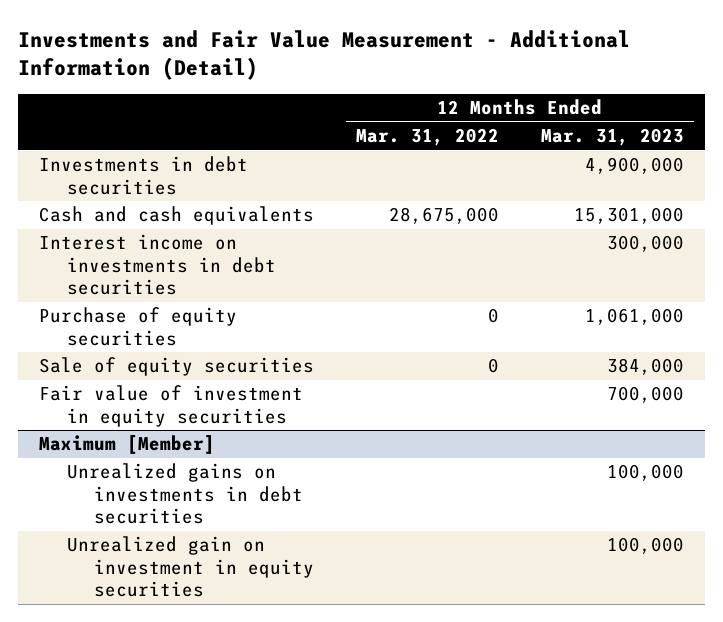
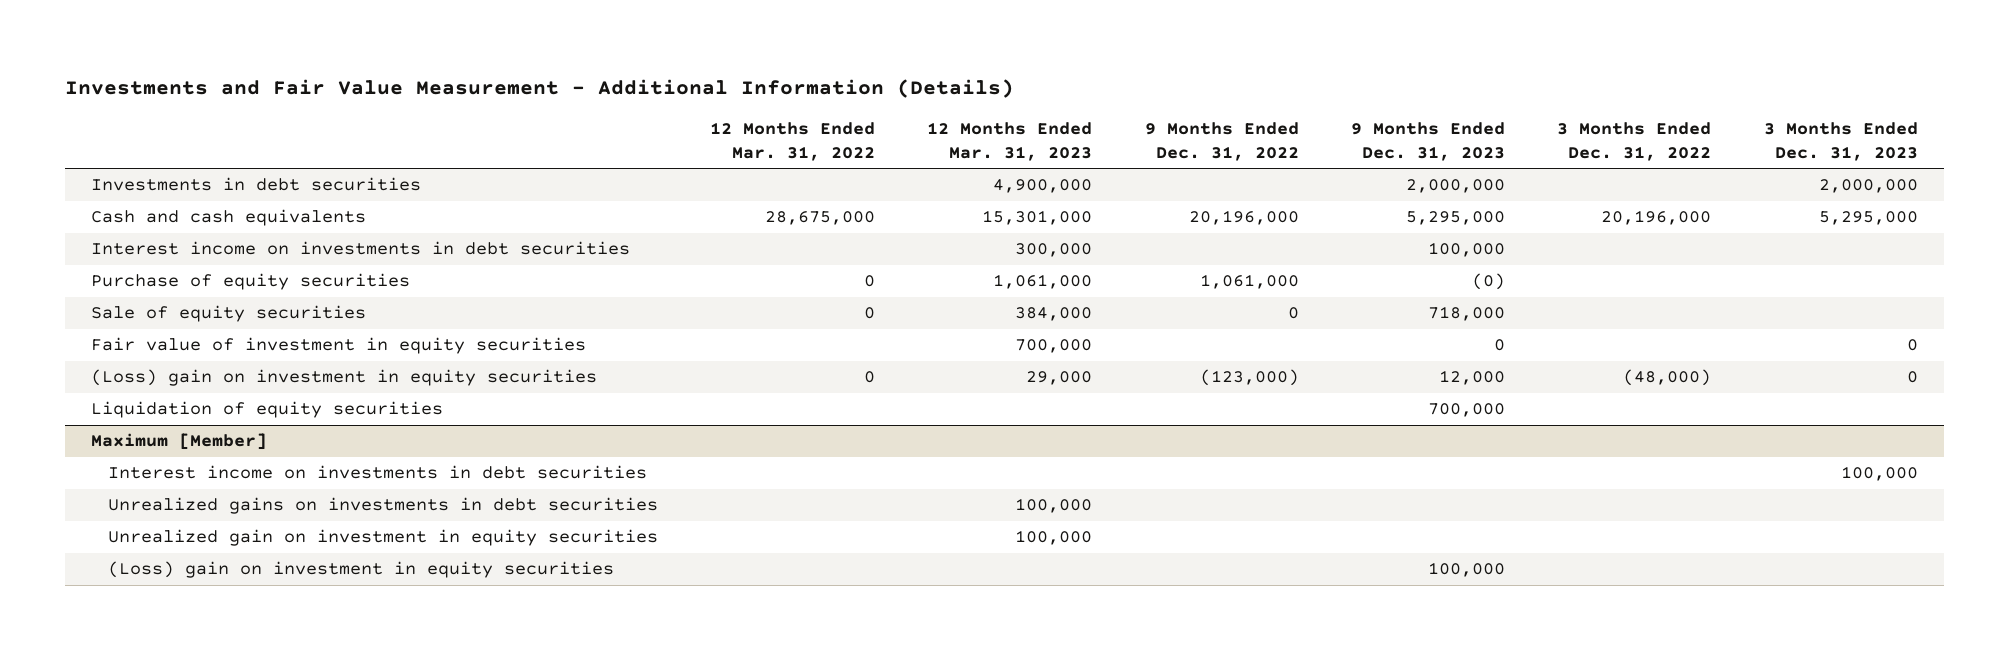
[18,29,631,81] Investments and Fair Value Measurement - Additional Information (Detail) -> [65,79,1015,99] Investments and Fair Value Measurement - Additional Information (Details)
none -> [1144,122,1299,161] 9 Months Ended Dec. 31, 2022
none -> [1351,122,1506,161] 9 Months Ended Dec. 31, 2023
none -> [1557,122,1712,161] 3 Months Ended Dec. 31, 2022
none -> [1763,122,1918,161] 3 Months Ended Dec. 31, 2023
none -> [91,369,598,387] (Loss) gain on investment in equity securities
none -> [91,401,444,419] Liquidation of equity securities
none -> [107,465,647,480] Interest income on investments in debt securities
none -> [107,561,614,579] (Loss) gain on investment in equity securities

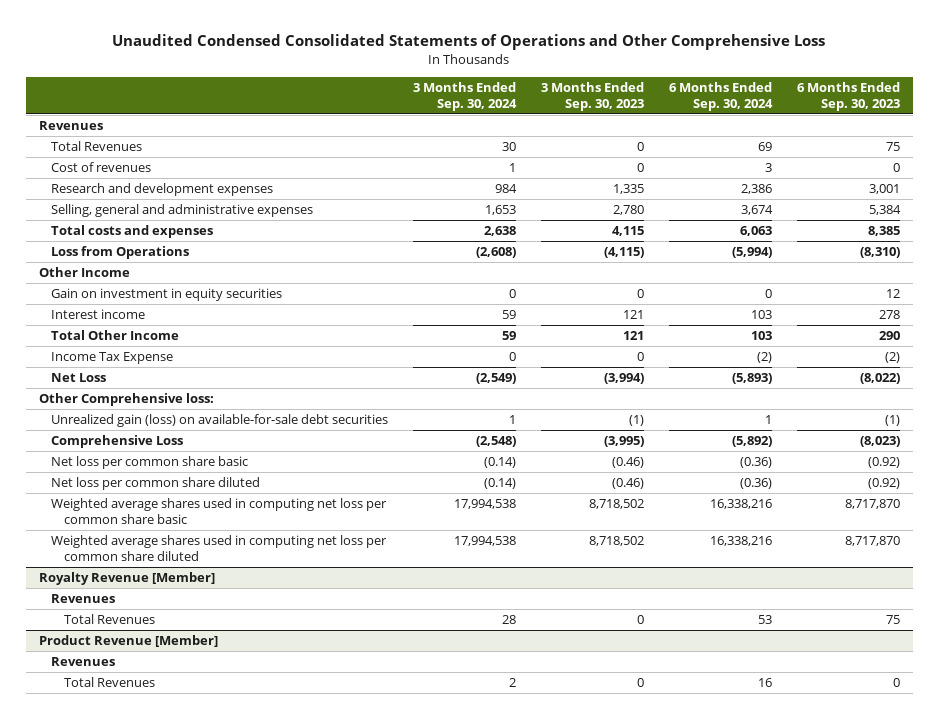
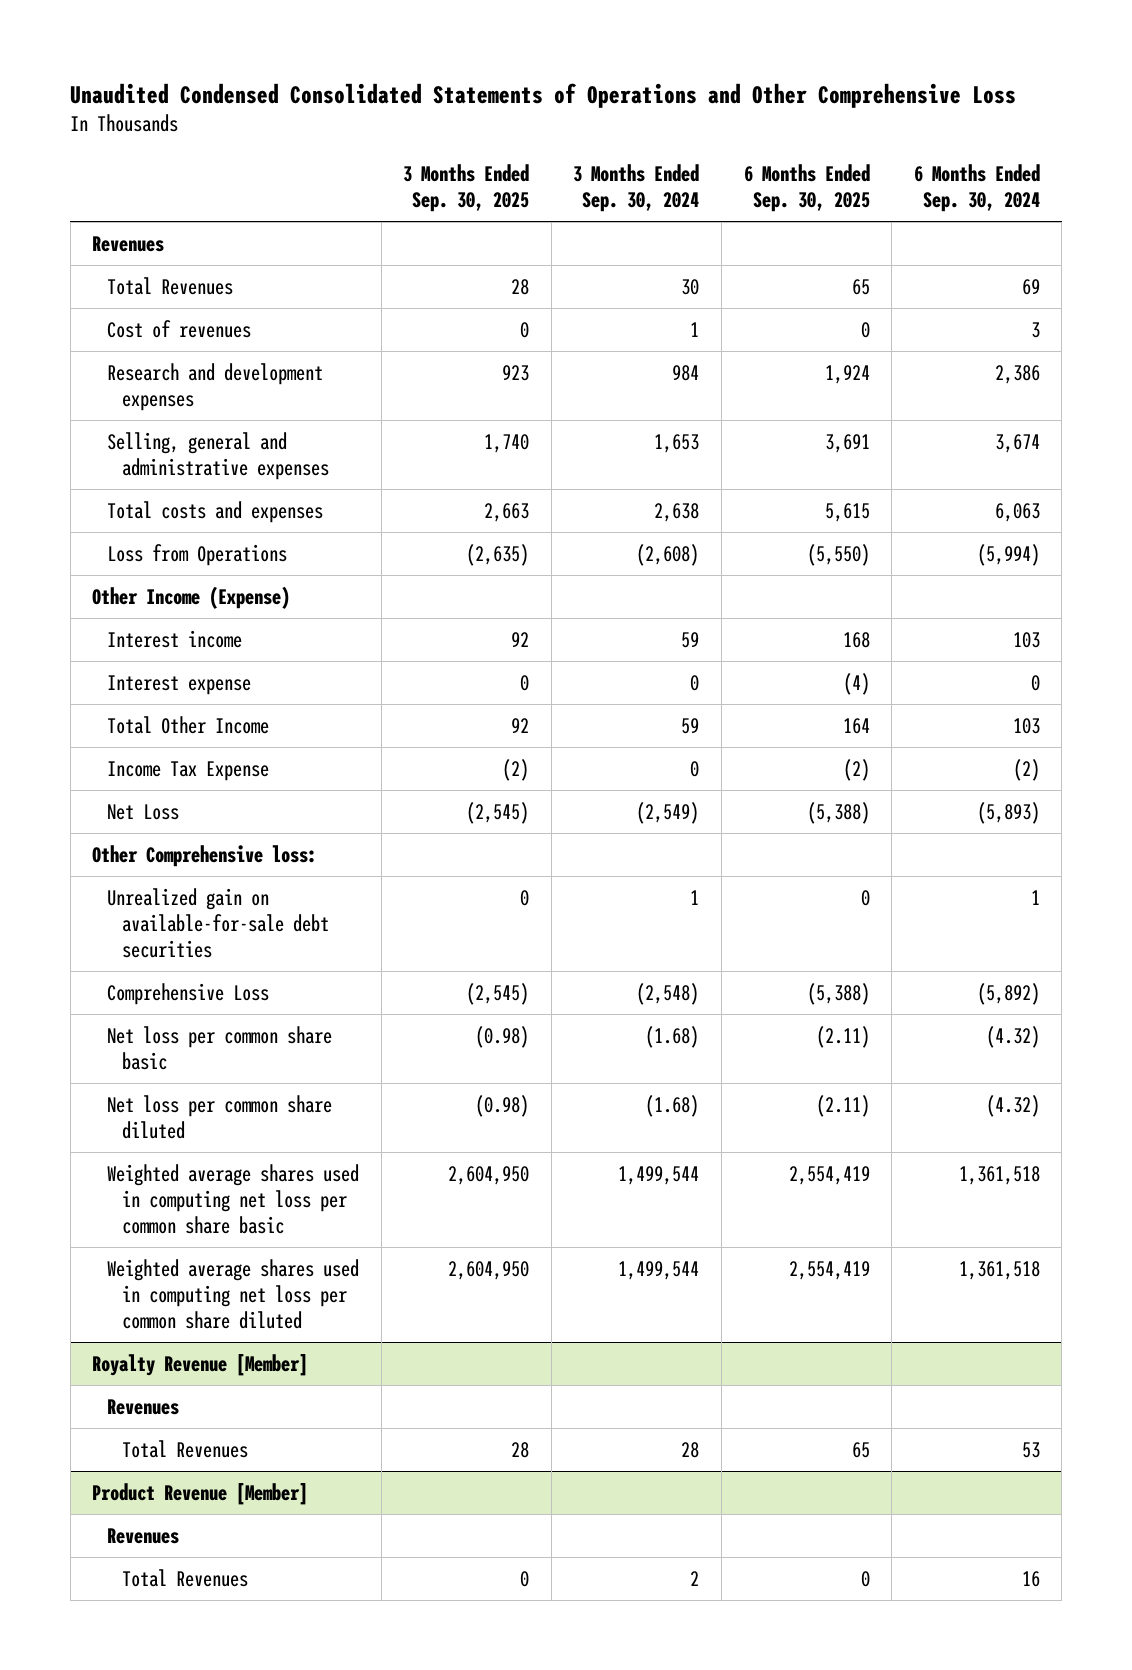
[541,81,645,111] 3 Months Ended Sep. 30, 2023 -> none
[797,81,901,111] 6 Months Ended Sep. 30, 2023 -> none
none -> [403,163,530,212] 3 Months Ended Sep. 30, 2025
none -> [743,163,870,212] 6 Months Ended Sep. 30, 2025
[51,288,283,302] Gain on investment in equity securities -> none
[38,267,130,278] Other Income -> [92,585,291,609] Other Income (Expense)
none -> [107,674,252,695] Interest expense
[51,414,389,428] Unrealized gain (loss) on available-for-sale debt securities -> [107,887,329,959] Unrealized gain on available-for-sale debt securities
[484,457,517,469] (0.14) -> [645,1025,700,1048] (1.68)
[740,457,773,469] (0.36) -> [985,1025,1040,1048] (4.32)
[484,478,517,490] (0.14) -> [645,1094,700,1117] (1.68)
[740,478,773,490] (0.36) -> [985,1094,1040,1117] (4.32)
[454,499,517,510] 17,994,538 -> [618,1165,700,1185] 1,499,544
[710,499,773,510] 16,338,216 -> [958,1165,1040,1185] 1,361,518
[454,536,517,547] 17,994,538 -> [618,1260,700,1280] 1,499,544
[710,536,773,547] 16,338,216 -> [958,1260,1040,1280] 1,361,518

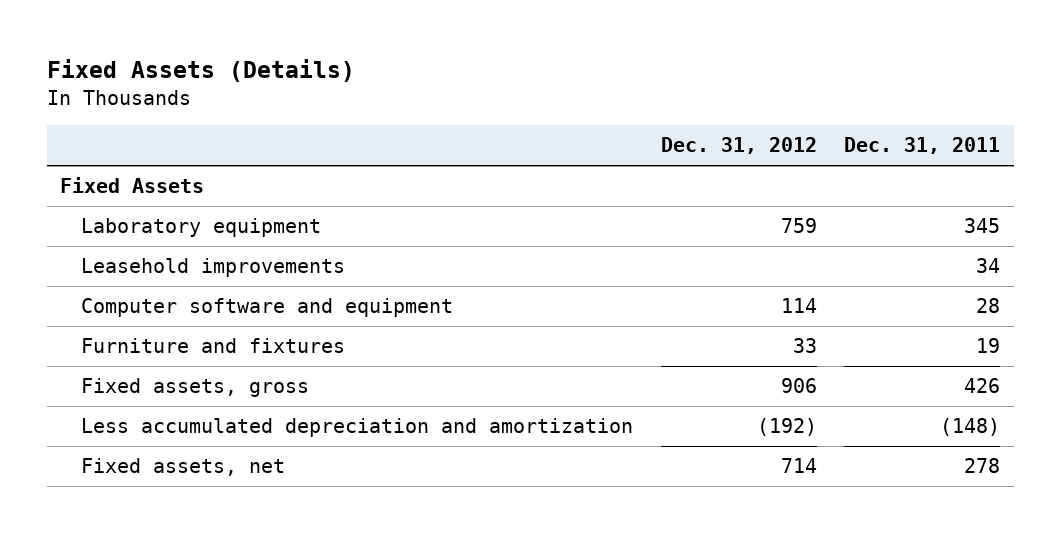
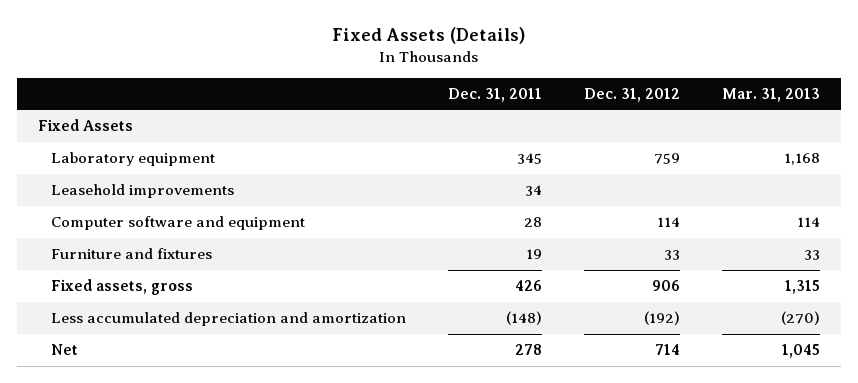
none -> [721,87,820,102] Mar. 31, 2013
[81,458,286,477] Fixed assets, net -> [50,344,78,356] Net

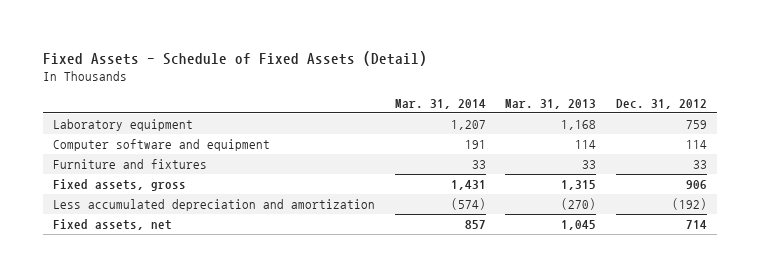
[331,27,525,45] Fixed Assets (Details) -> [42,50,427,66] Fixed Assets - Schedule of Fixed Assets (Detail)
[447,87,542,102] Dec. 31, 2011 -> none
none -> [394,98,486,109] Mar. 31, 2014
[37,119,133,132] Fixed Assets -> none
[50,184,234,199] Leasehold improvements -> none
[50,344,78,356] Net -> [52,218,172,230] Fixed assets, net

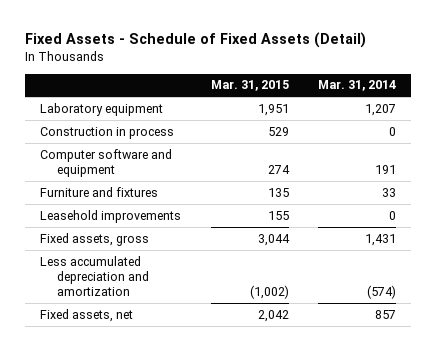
[505,98,597,109] Mar. 31, 2013 -> none
[616,98,708,109] Dec. 31, 2012 -> none
none -> [210,80,289,92] Mar. 31, 2015
none -> [39,126,174,139] Construction in process
none -> [39,209,181,223] Leasehold improvements

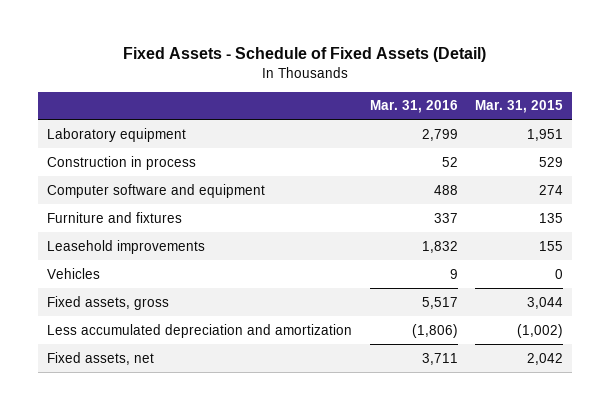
[318,80,397,92] Mar. 31, 2014 -> none
none -> [369,100,458,114] Mar. 31, 2016
none -> [46,267,100,279] Vehicles

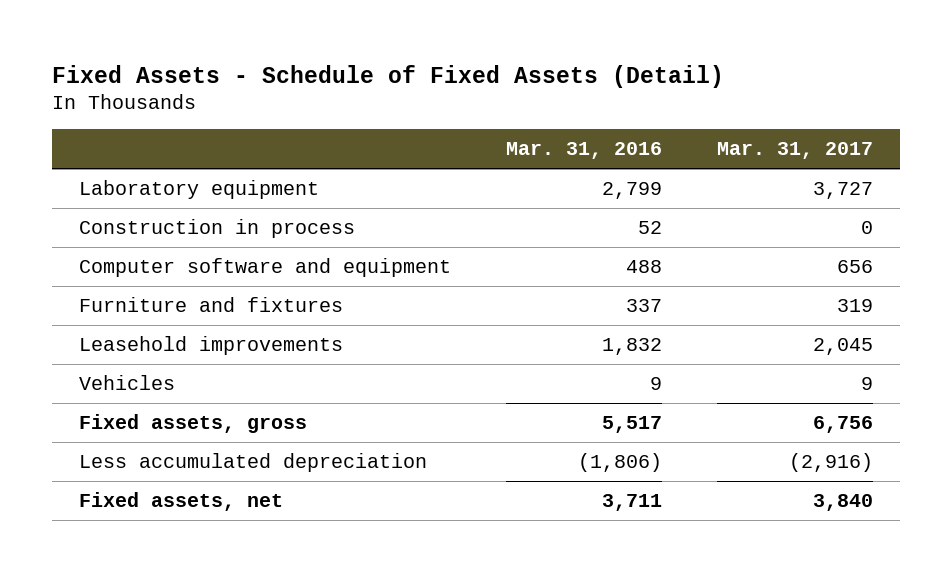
[475,100,564,114] Mar. 31, 2015 -> none
none -> [716,142,873,160] Mar. 31, 2017
[46,323,352,338] Less accumulated depreciation and amortization -> [79,452,428,472] Less accumulated depreciation

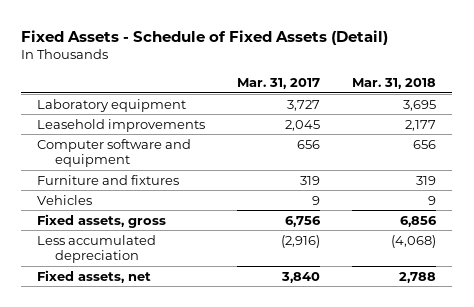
[506,142,663,160] Mar. 31, 2016 -> none
none -> [352,78,437,90] Mar. 31, 2018
[79,218,356,238] Construction in process -> none
[79,335,344,355] Leasehold improvements -> [37,118,206,132] Leasehold improvements

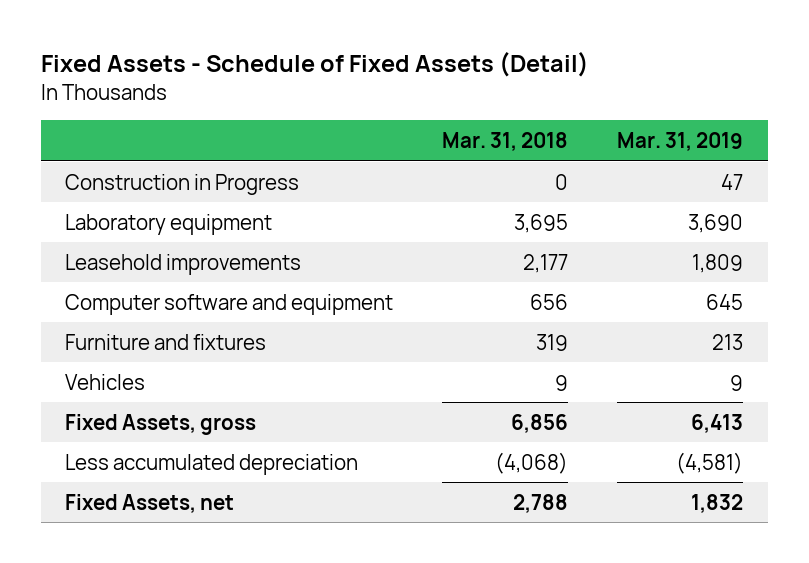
[237,78,321,90] Mar. 31, 2017 -> none
none -> [617,131,744,151] Mar. 31, 2019
none -> [65,173,300,195] Construction in Progress
[37,213,167,228] Fixed assets, gross -> [65,413,257,435] Fixed Assets, gross
[37,269,152,283] Fixed assets, net -> [65,493,235,513] Fixed Assets, net

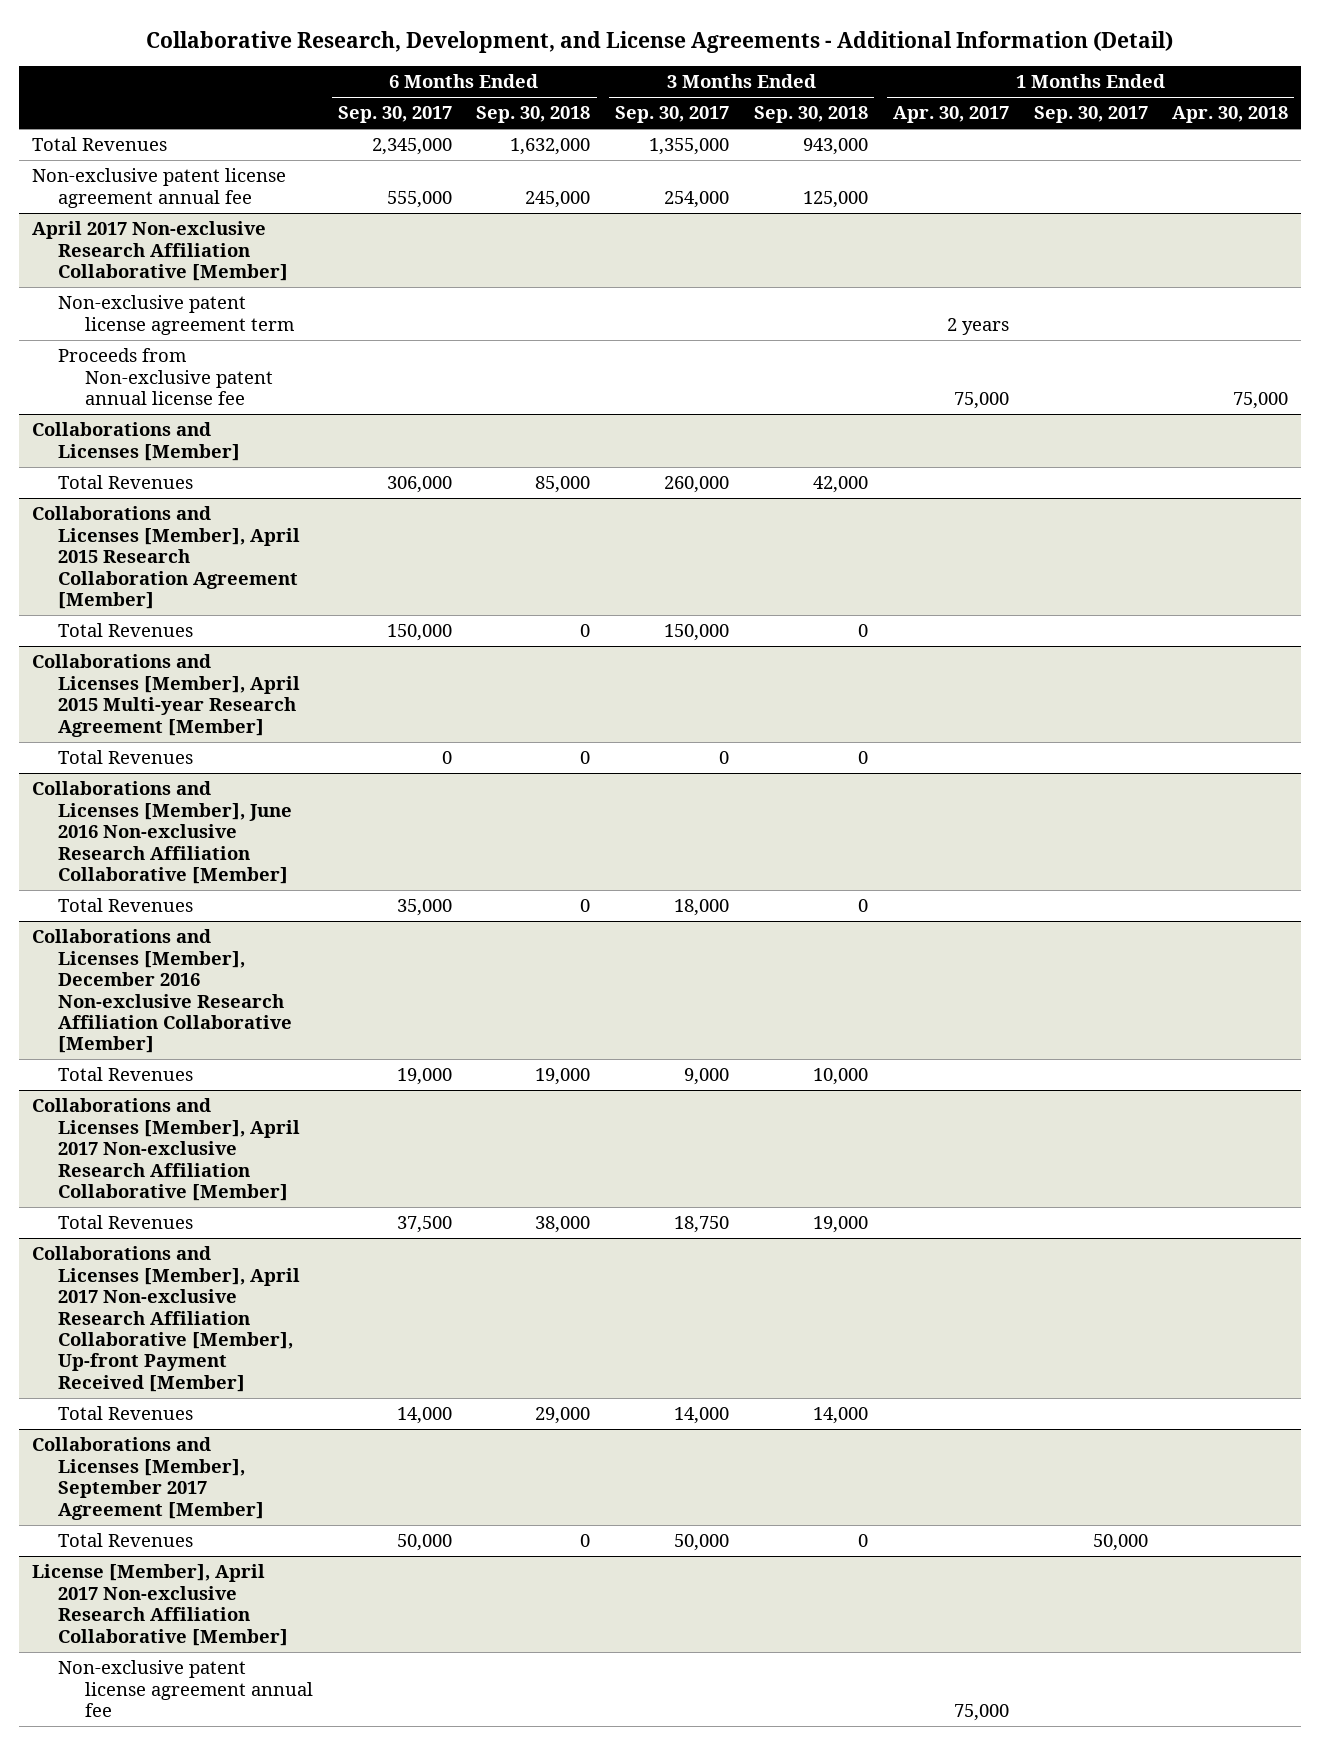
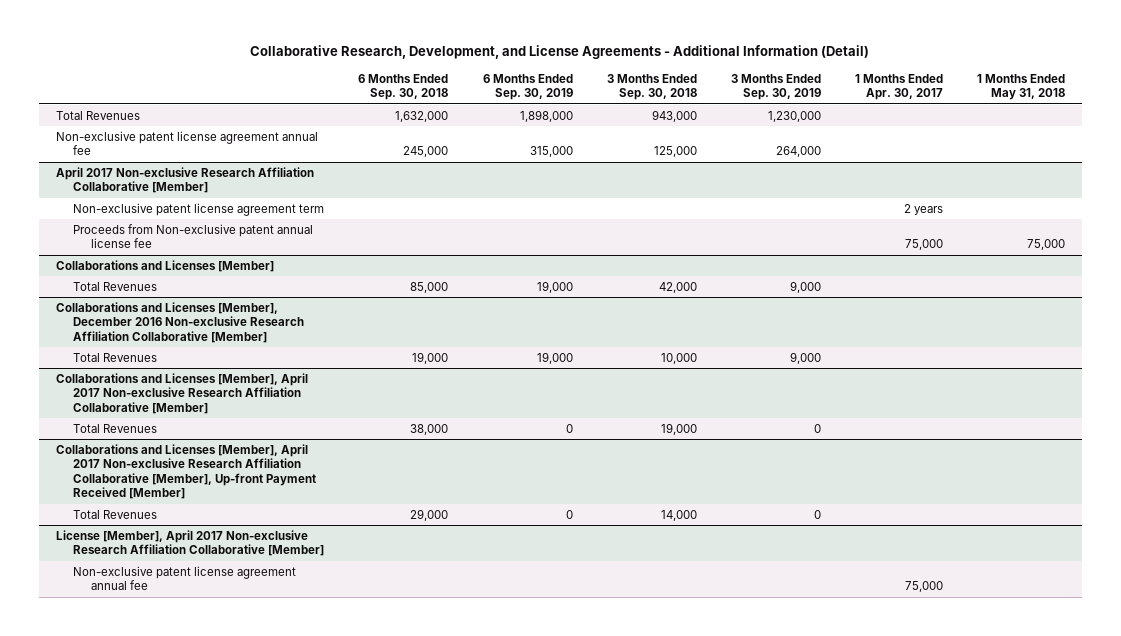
[337,106,452,124] Sep. 30, 2017 -> none
[615,106,730,124] Sep. 30, 2017 -> none
[1033,106,1148,124] Sep. 30, 2017 -> none
[1172,106,1289,124] Apr. 30, 2018 -> none
none -> [482,73,573,101] 6 Months Ended Sep. 30, 2019
none -> [730,73,821,101] 3 Months Ended Sep. 30, 2019
none -> [976,73,1065,101] 1 Months Ended May 31, 2018
[31,506,301,609] Collaborations and Licenses [Member], April 2015 Research Collaboration Agreement [Member] -> none
[58,623,194,638] Total Revenues -> none
[31,654,301,737] Collaborations and Licenses [Member], April 2015 Multi-year Research Agreement [Member] -> none
[58,750,194,765] Total Revenues -> none
[31,781,293,884] Collaborations and Licenses [Member], June 2016 Non-exclusive Research Affiliation Collaborative [Member] -> none
[58,898,194,913] Total Revenues -> none
[31,1437,265,1520] Collaborations and Licenses [Member], September 2017 Agreement [Member] -> none
[58,1533,194,1548] Total Revenues -> none

